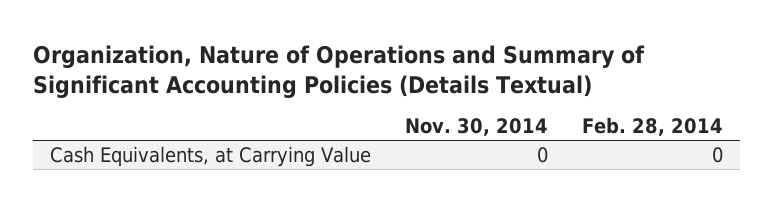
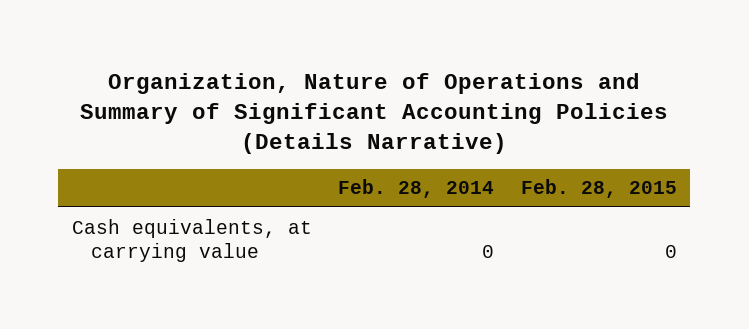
[32,44,645,98] Organization, Nature of Operations and Summary of Significant Accounting Policies (Details Textual) -> [80,72,669,155] Organization, Nature of Operations and Summary of Significant Accounting Policies (Details Narrative)
[404,118,548,137] Nov. 30, 2014 -> none
none -> [520,179,677,199] Feb. 28, 2015
[49,146,371,168] Cash Equivalents, at Carrying Value -> [71,218,312,263] Cash equivalents, at carrying value

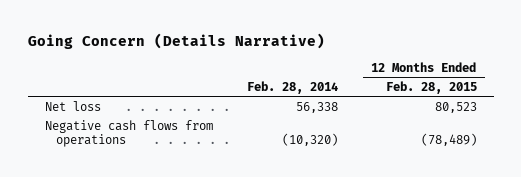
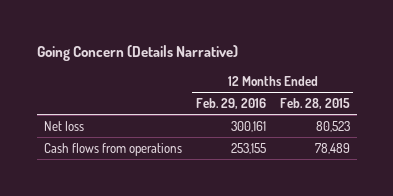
[246,81,338,95] Feb. 28, 2014 -> none
none -> [195,98,266,110] Feb. 29, 2016
[44,119,213,148] Negative cash flows from operations -> [43,142,182,156] Cash flows from operations
[420,133,477,147] (78,489) -> [314,142,350,154] 78,489

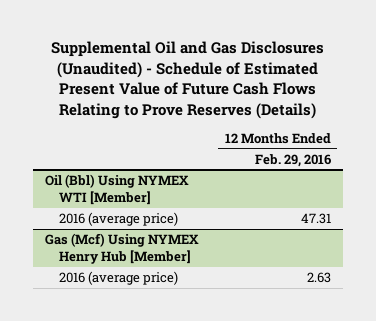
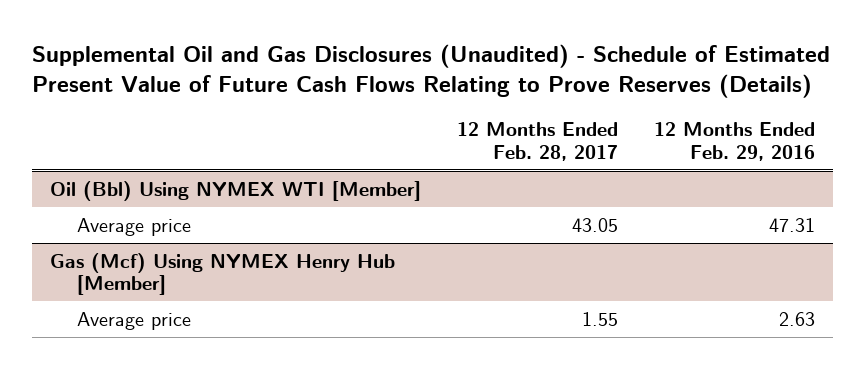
none -> [457,122,619,161] 12 Months Ended Feb. 28, 2017
[58,212,178,227] 2016 (average price) -> [77,217,192,236] Average price
[58,271,178,286] 2016 (average price) -> [77,311,192,330] Average price

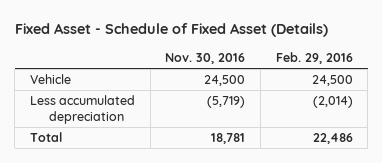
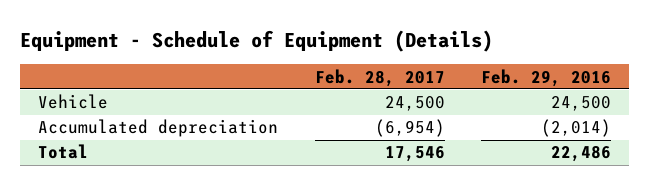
[14,23,328,38] Fixed Asset - Schedule of Fixed Asset (Details) -> [20,29,494,52] Equipment - Schedule of Equipment (Details)
[165,53,246,65] Nov. 30, 2016 -> none
none -> [314,68,445,87] Feb. 28, 2017
[29,95,135,125] Less accumulated depreciation -> [38,119,279,138] Accumulated depreciation

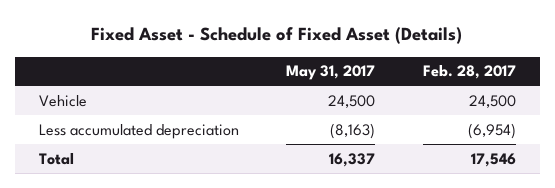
[20,29,494,52] Equipment - Schedule of Equipment (Details) -> [91,27,463,45] Fixed Asset - Schedule of Fixed Asset (Details)
[481,68,612,87] Feb. 29, 2016 -> none
none -> [286,65,376,81] May 31, 2017
[38,119,279,138] Accumulated depreciation -> [38,123,239,139] Less accumulated depreciation

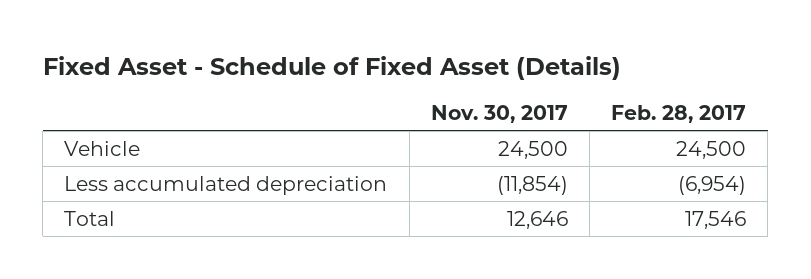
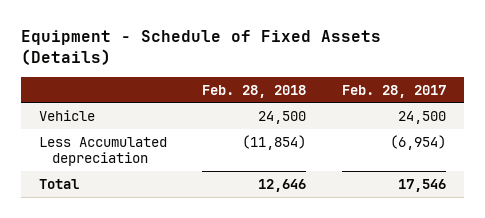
[42,55,621,80] Fixed Asset - Schedule of Fixed Asset (Details) -> [20,29,381,66] Equipment - Schedule of Fixed Assets (Details)
[430,105,568,124] Nov. 30, 2017 -> none
none -> [202,84,307,98] Feb. 28, 2018
[64,175,388,195] Less accumulated depreciation -> [38,136,167,166] Less Accumulated depreciation

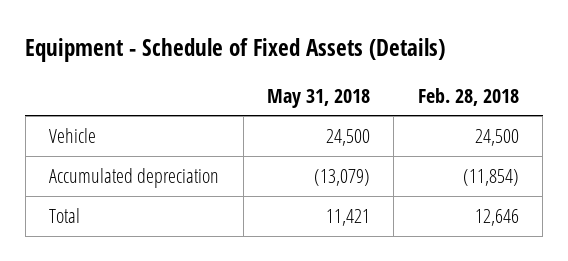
[342,84,447,98] Feb. 28, 2017 -> none
none -> [267,88,371,108] May 31, 2018
[38,136,167,166] Less Accumulated depreciation -> [49,167,220,188] Accumulated depreciation

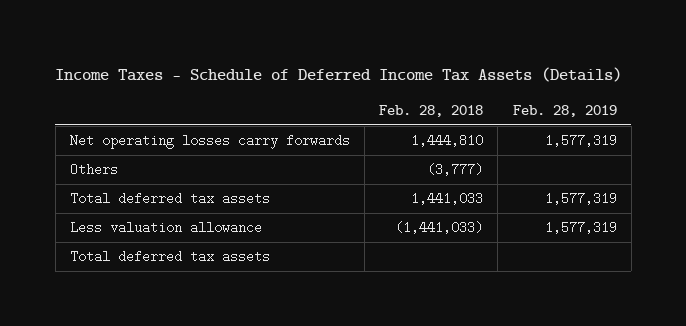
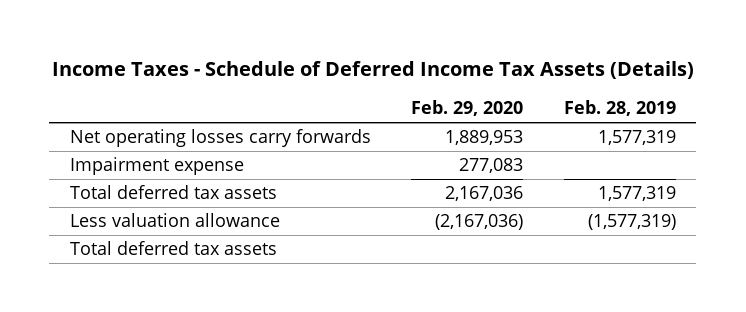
[379,104,484,117] Feb. 28, 2018 -> none
none -> [411,100,524,117] Feb. 29, 2020
[69,163,118,177] Others -> none
none -> [69,157,244,176] Impairment expense
[544,221,617,235] 1,577,319 -> [588,214,677,231] (1,577,319)

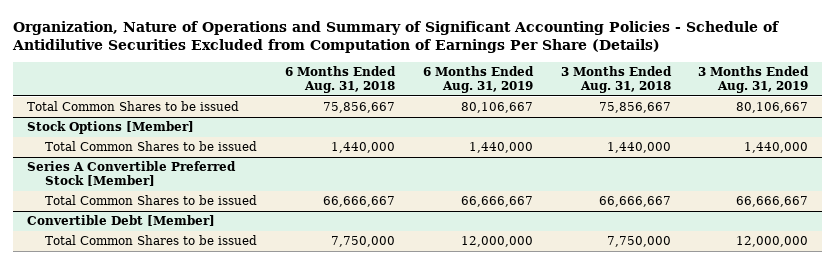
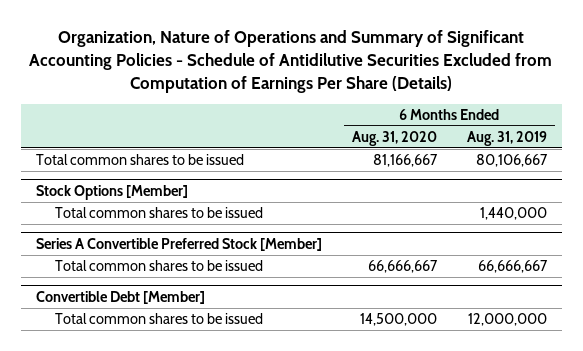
[284,66,396,94] 6 Months Ended Aug. 31, 2018 -> none
[560,66,672,94] 3 Months Ended Aug. 31, 2018 -> none
[698,66,810,94] 3 Months Ended Aug. 31, 2019 -> none
none -> [351,130,437,146] Aug. 31, 2020
[27,101,240,112] Total Common Shares to be issued -> [35,154,244,166] Total common shares to be issued
[45,141,258,152] Total Common Shares to be issued -> [54,207,263,219] Total common shares to be issued
[45,195,258,206] Total Common Shares to be issued -> [54,260,263,272] Total common shares to be issued
[45,235,258,246] Total Common Shares to be issued -> [54,313,263,325] Total common shares to be issued

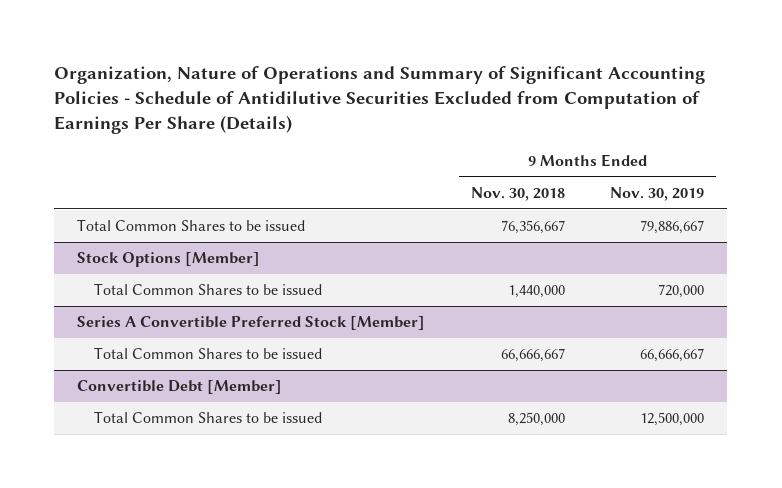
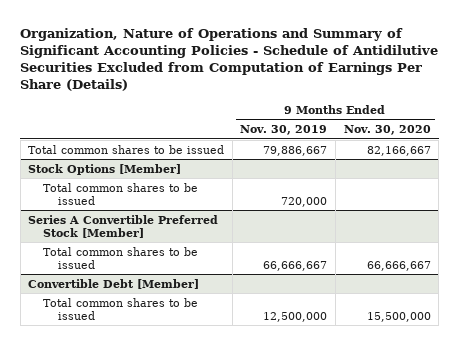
[470,186,565,201] Nov. 30, 2018 -> none
none -> [343,125,431,136] Nov. 30, 2020
[77,219,306,232] Total Common Shares to be issued -> [28,144,225,154] Total common shares to be issued
[94,283,323,296] Total Common Shares to be issued -> [43,182,199,205] Total common shares to be issued
[94,347,323,360] Total Common Shares to be issued -> [43,246,199,269] Total common shares to be issued
[94,411,323,424] Total Common Shares to be issued -> [43,297,199,320] Total common shares to be issued

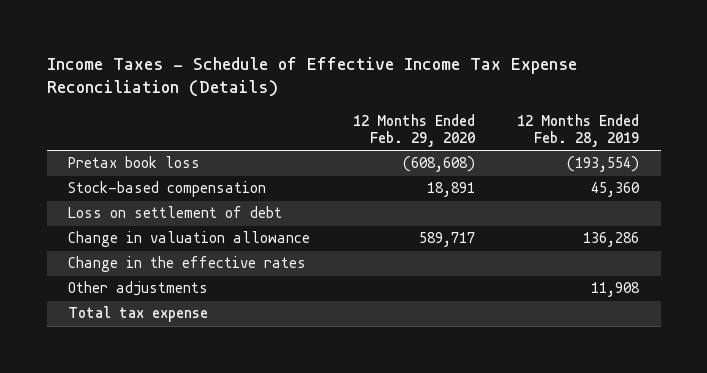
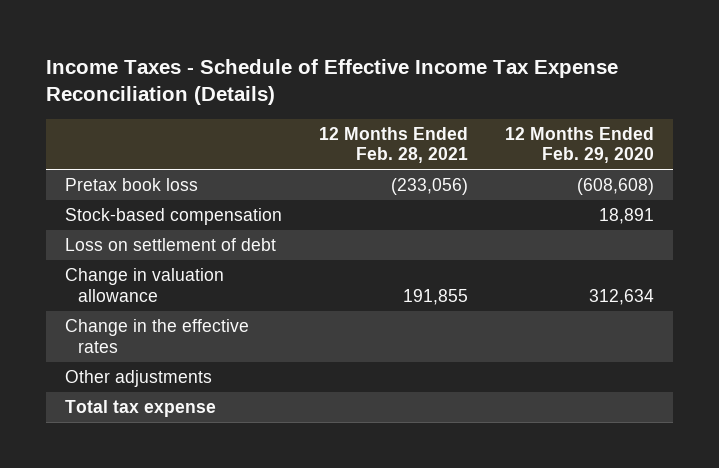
[517,113,640,148] 12 Months Ended Feb. 28, 2019 -> none
none -> [318,126,468,164] 12 Months Ended Feb. 28, 2021
[418,232,475,248] 589,717 -> [589,288,655,305] 312,634

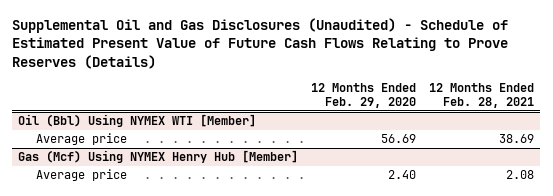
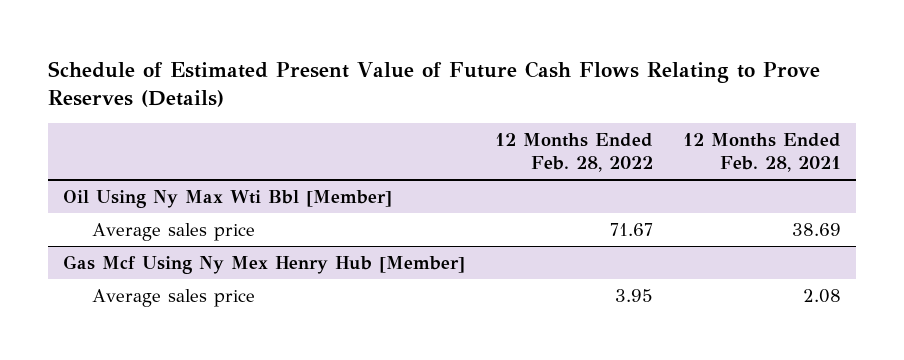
[12,18,509,69] Supplemental Oil and Gas Disclosures (Unaudited) - Schedule of Estimated Present Value of Future Cash Flows Relating to Prove Reserves (Details) -> [48,60,821,107] Schedule of Estimated Present Value of Future Cash Flows Relating to Prove Reserves (Details)
[311,82,417,109] 12 Months Ended Feb. 29, 2020 -> none
none -> [495,133,654,172] 12 Months Ended Feb. 28, 2022
[18,114,257,128] Oil (Bbl) Using NYMEX WTI [Member] -> [63,189,393,208] Oil Using Ny Max Wti Bbl [Member]
[35,133,127,146] Average price -> [91,222,255,241] Average sales price
[18,150,299,164] Gas (Mcf) Using NYMEX Henry Hub [Member] -> [63,254,466,274] Gas Mcf Using Ny Mex Henry Hub [Member]
[35,169,127,182] Average price -> [91,288,255,307] Average sales price

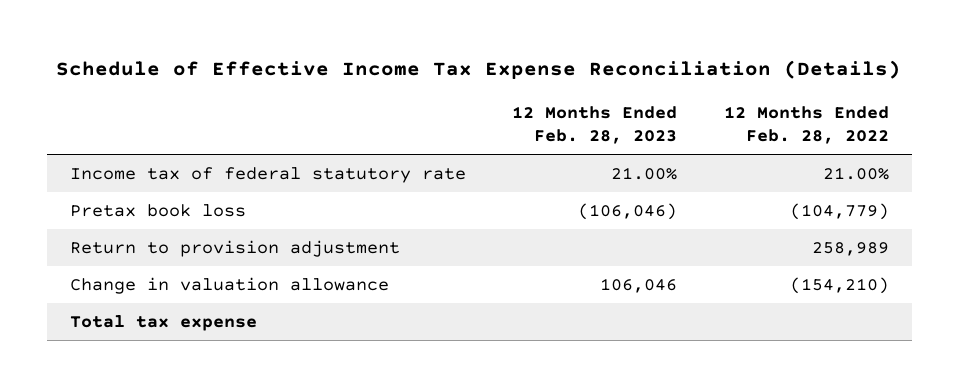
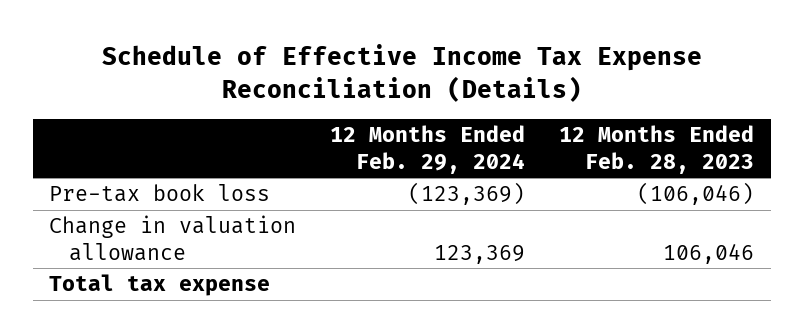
[723,105,889,145] 12 Months Ended Feb. 28, 2022 -> none
none -> [330,125,526,174] 12 Months Ended Feb. 29, 2024
[69,167,466,184] Income tax of federal statutory rate -> none
[69,240,400,258] Return to provision adjustment -> none
[69,204,246,218] Pretax book loss -> [49,184,271,203] Pre-tax book loss

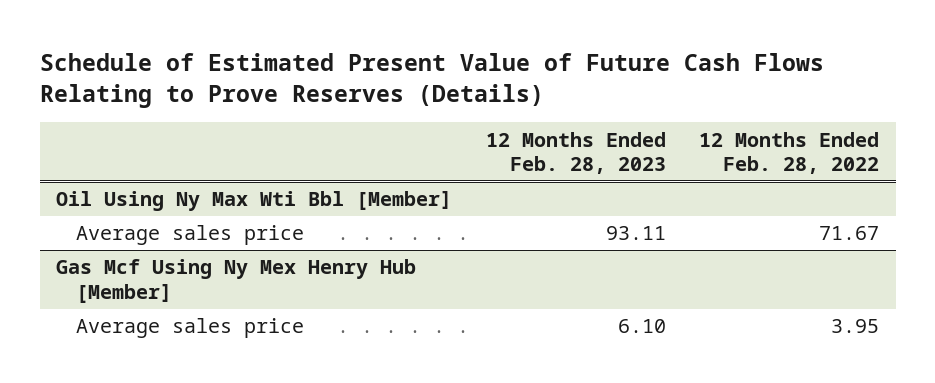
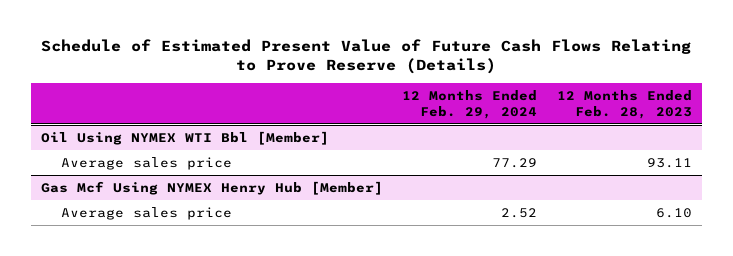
[39,52,824,109] Schedule of Estimated Present Value of Future Cash Flows Relating to Prove Reserves (Details) -> [41,38,692,75] Schedule of Estimated Present Value of Future Cash Flows Relating to Prove Reserve (Details)
[698,131,879,174] 12 Months Ended Feb. 28, 2022 -> none
none -> [402,90,538,119] 12 Months Ended Feb. 29, 2024
[56,191,453,212] Oil Using Ny Max Wti Bbl [Member] -> [40,131,329,146] Oil Using NYMEX WTI Bbl [Member]
[56,259,417,303] Gas Mcf Using Ny Mex Henry Hub [Member] -> [40,181,383,196] Gas Mcf Using NYMEX Henry Hub [Member]

